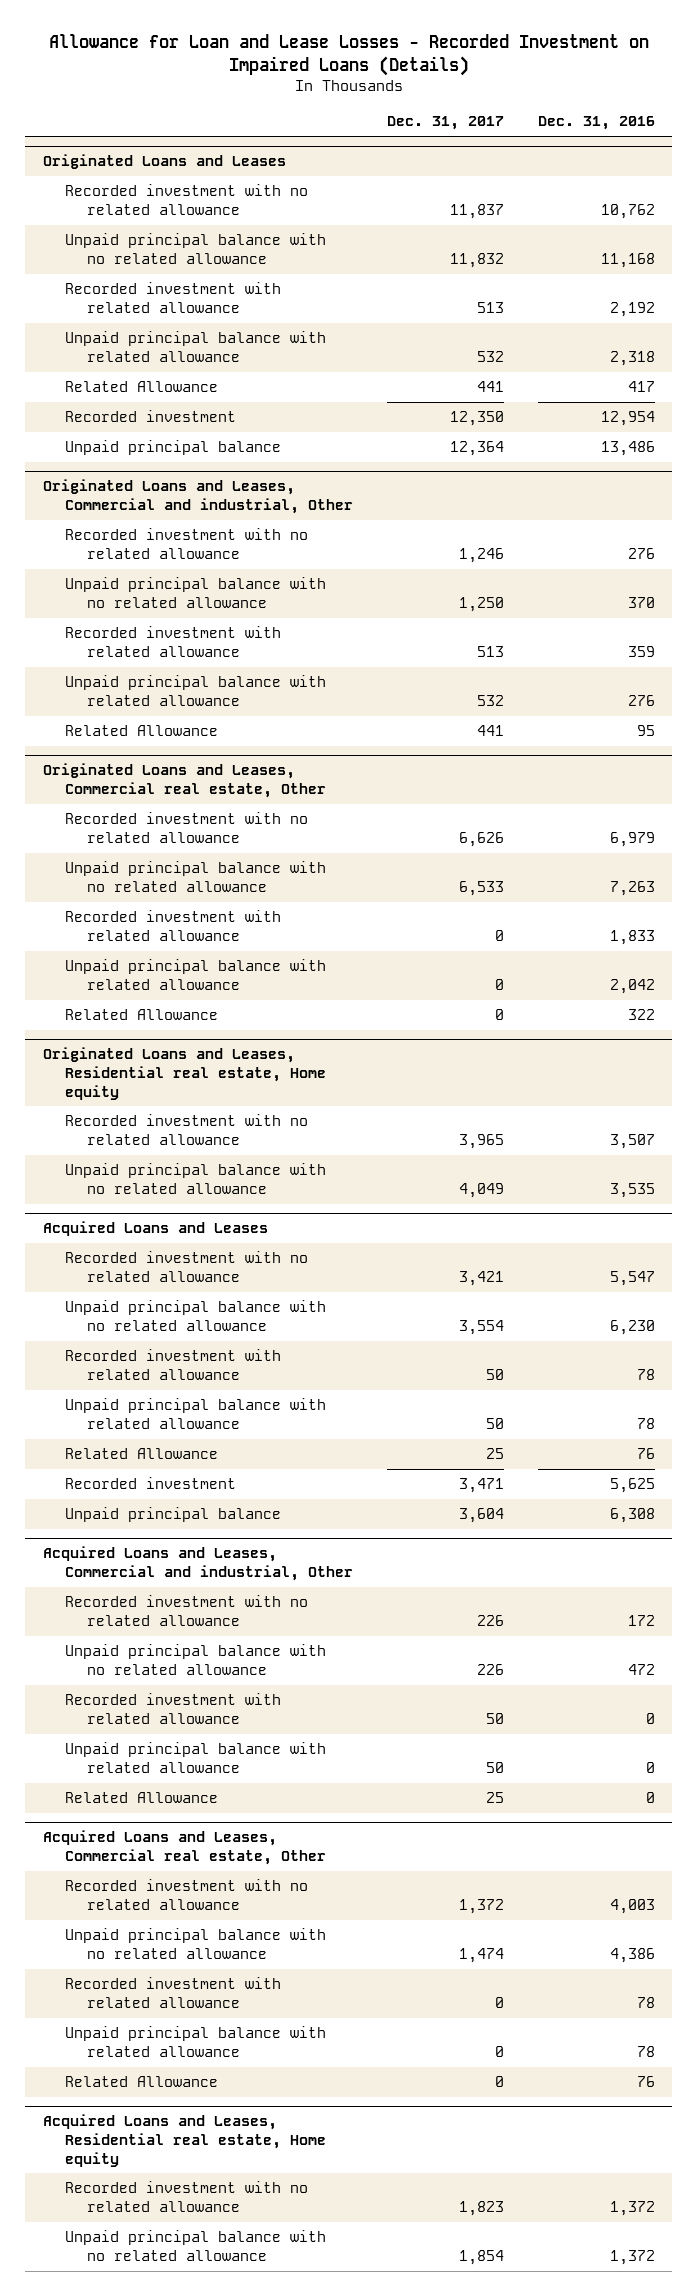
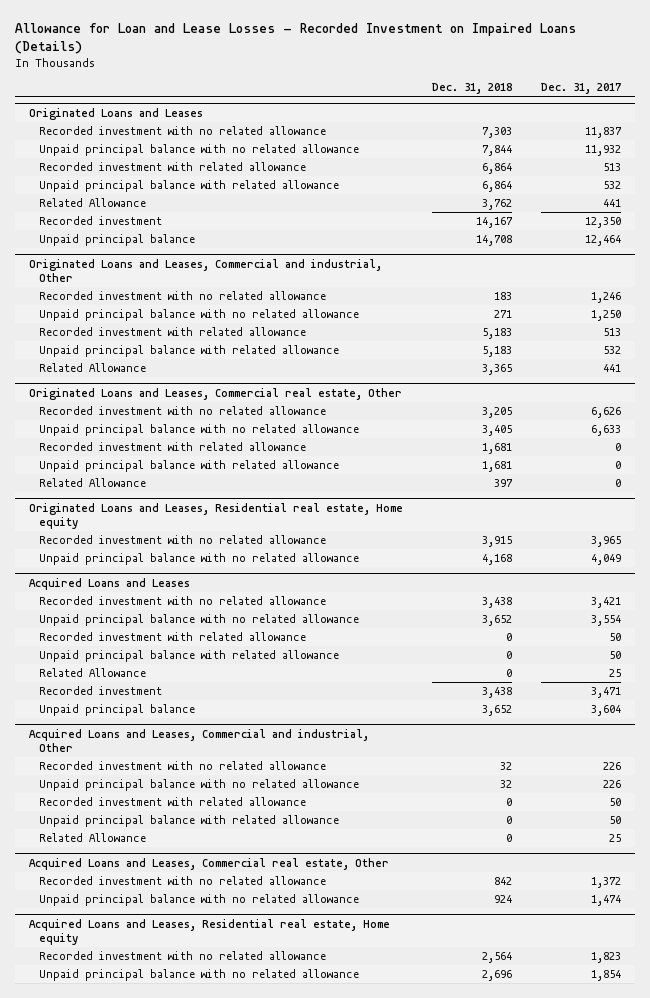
[538,116,656,131] Dec. 31, 2016 -> none
none -> [431,83,512,95] Dec. 31, 2018
[449,252,504,268] 11,832 -> [584,144,621,156] 11,932
[449,441,504,457] 12,364 -> [584,234,621,246] 12,464
[458,880,504,896] 6,533 -> [590,424,621,436] 6,633
[64,1977,281,2008] Recorded investment with related allowance -> none
[64,2026,326,2057] Unpaid principal balance with related allowance -> none
[64,2076,218,2088] Related Allowance -> none

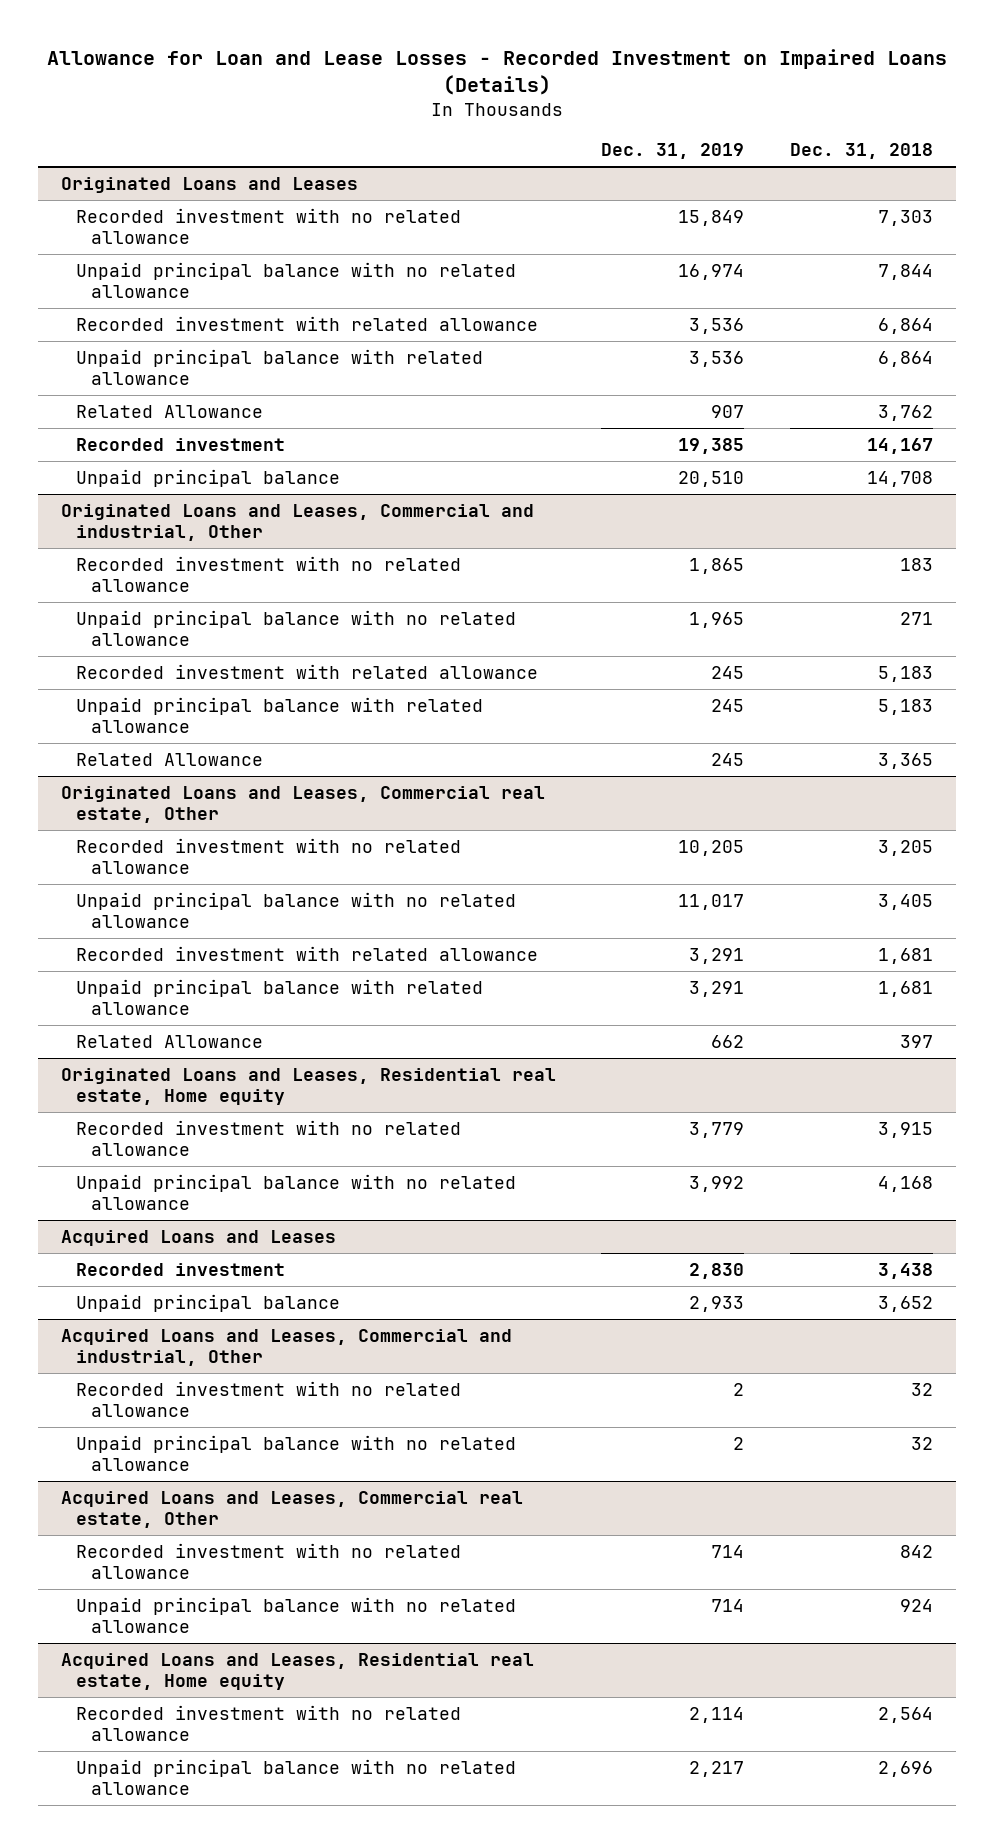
[540,83,621,95] Dec. 31, 2017 -> none
none -> [601,143,745,160] Dec. 31, 2019
[39,595,327,605] Recorded investment with no related allowance -> none
[39,613,360,626] Unpaid principal balance with no related allowance -> none
[39,631,307,641] Recorded investment with related allowance -> none
[39,649,340,662] Unpaid principal balance with related allowance -> none
[39,667,147,677] Related Allowance -> none
[39,796,307,806] Recorded investment with related allowance -> none
[39,814,340,827] Unpaid principal balance with related allowance -> none
[39,832,147,842] Related Allowance -> none

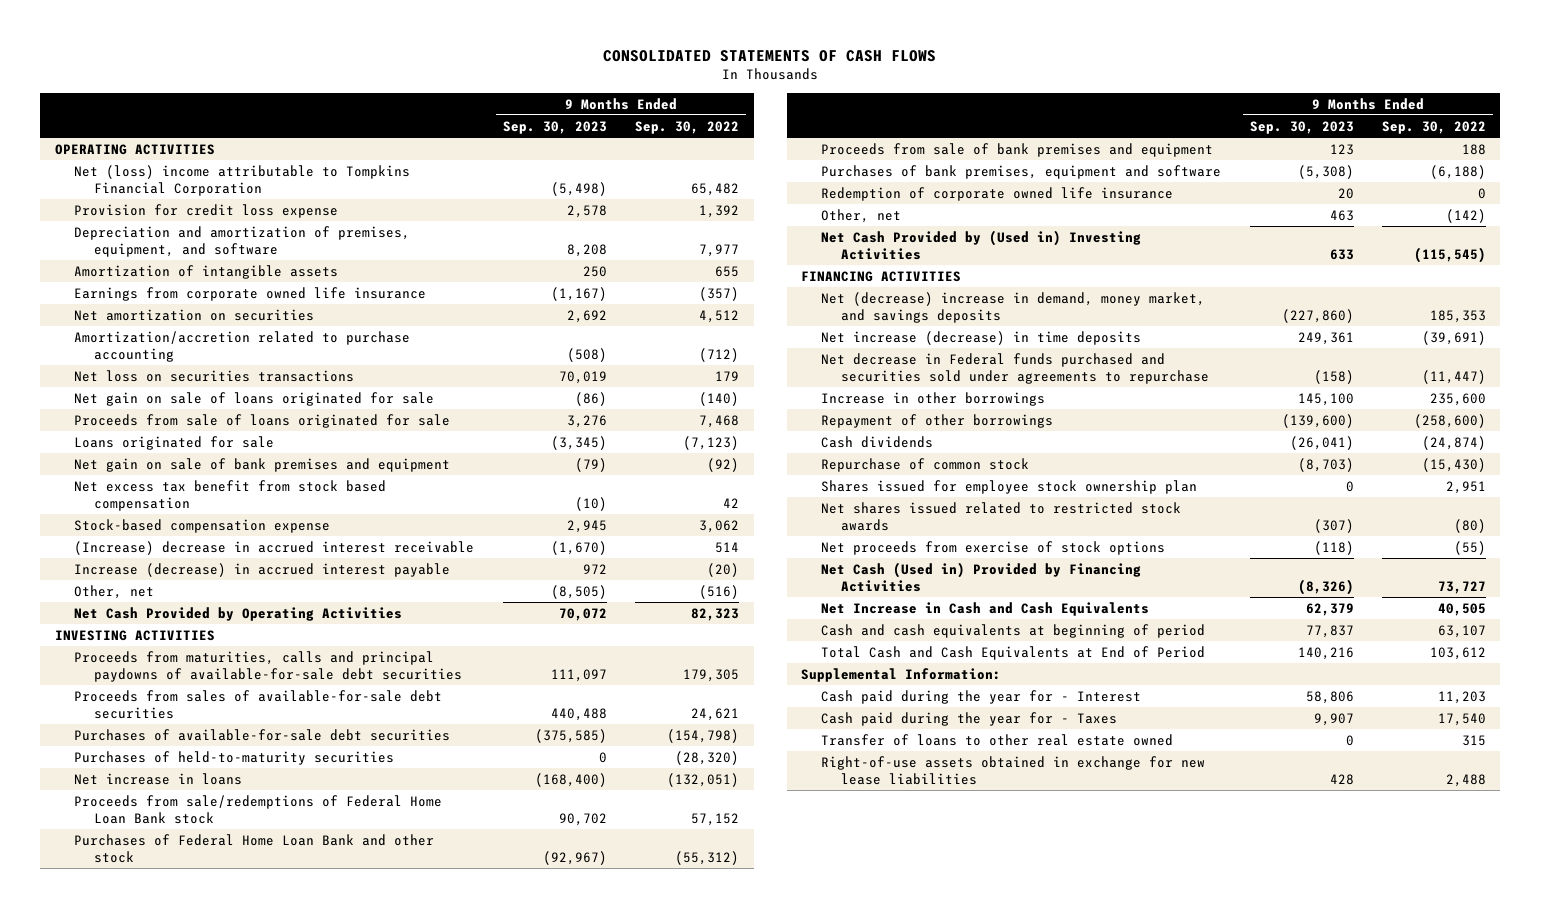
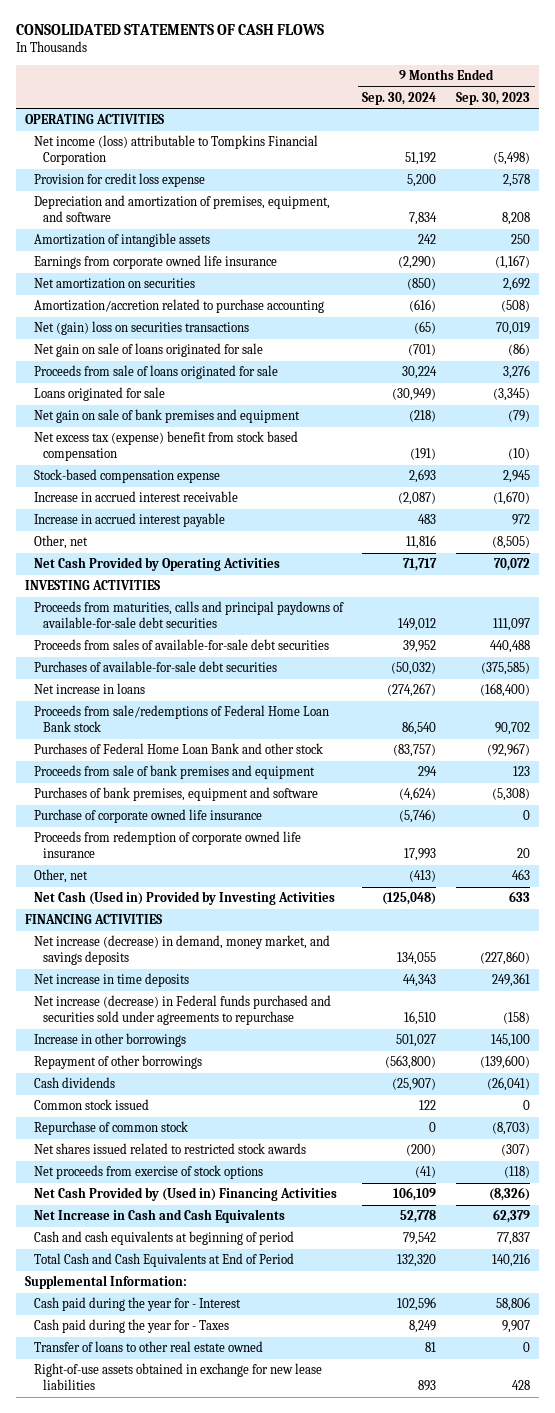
[635,120,740,134] Sep. 30, 2022 -> none
none -> [362,91,437,105] Sep. 30, 2024
[74,164,411,197] Net (loss) income attributable to Tompkins Financial Corporation -> [34,135,319,166] Net income (loss) attributable to Tompkins Financial Corporation
[74,369,355,382] Net loss on securities transactions -> [34,321,250,336] Net (gain) loss on securities transactions
[74,479,387,512] Net excess tax benefit from stock based compensation -> [34,431,299,462] Net excess tax (expense) benefit from stock based compensation
[74,540,475,555] (Increase) decrease in accrued interest receivable -> [34,491,239,503] Increase in accrued interest receivable
[74,562,451,577] Increase (decrease) in accrued interest payable -> [34,513,226,528] Increase in accrued interest payable
[74,750,395,765] Purchases of held-to-maturity securities -> none
none -> [34,809,263,824] Purchase of corporate owned life insurance
[821,186,1174,201] Redemption of corporate owned life insurance -> [34,831,302,859] Proceeds from redemption of corporate owned life insurance
[821,229,1142,261] Net Cash Provided by (Used in) Investing Activities -> [34,891,336,906] Net Cash (Used in) Provided by Investing Activities
[821,291,1206,324] Net (decrease) increase in demand, money market, and savings deposits -> [34,935,331,966] Net increase (decrease) in demand, money market, and savings deposits
[821,330,1142,345] Net increase (decrease) in time deposits -> [34,973,190,988] Net increase in time deposits
[821,352,1209,385] Net decrease in Federal funds purchased and securities sold under agreements to repurchase -> [34,995,332,1026] Net increase (decrease) in Federal funds purchased and securities sold under agreements to repurchase
none -> [34,1099,150,1111] Common stock issued
[821,479,1198,494] Shares issued for employee stock ownership plan -> none
[821,561,1142,593] Net Cash (Used in) Provided by Financing Activities -> [34,1187,338,1202] Net Cash Provided by (Used in) Financing Activities

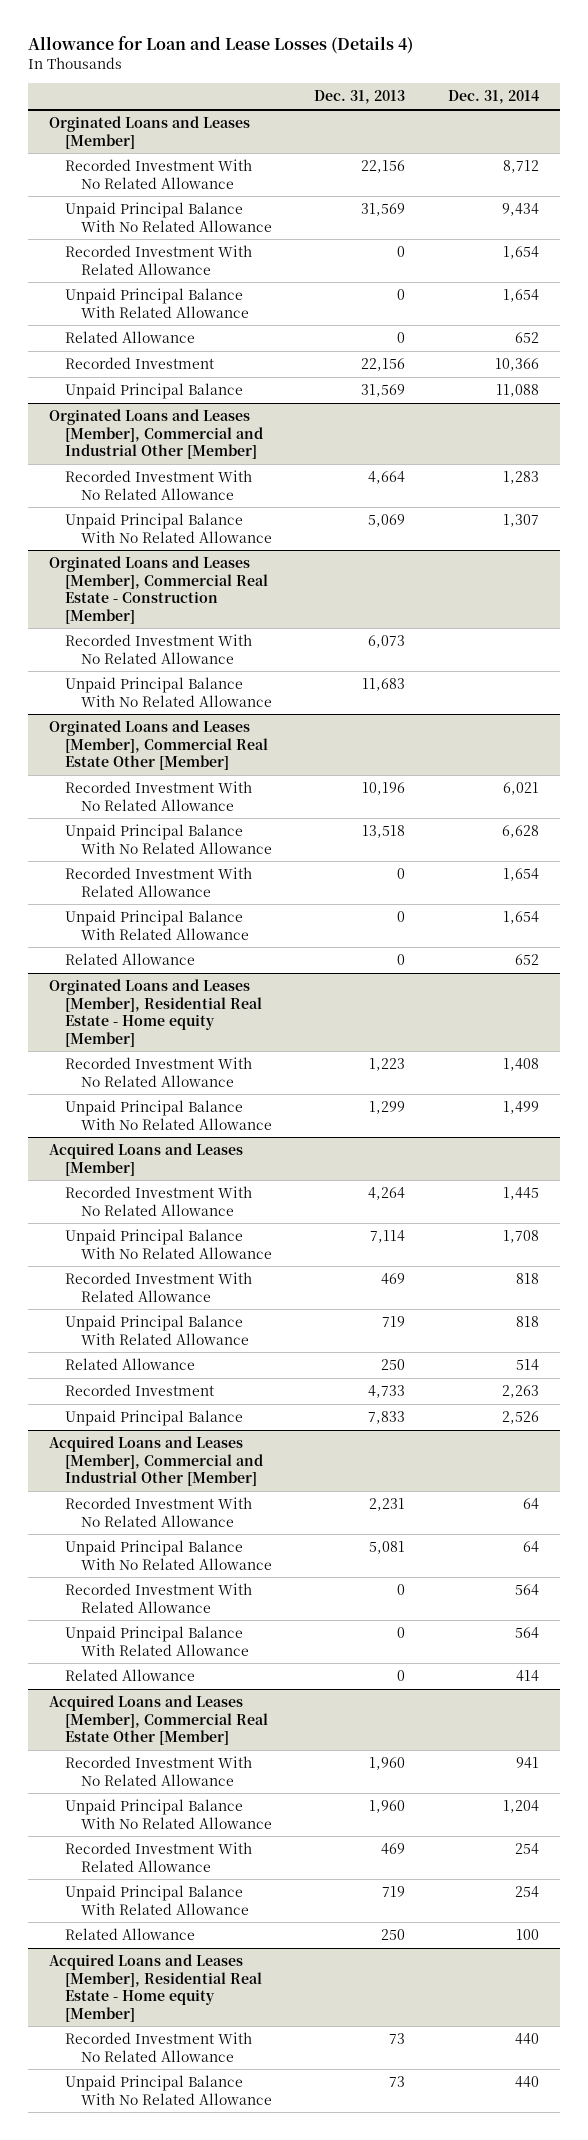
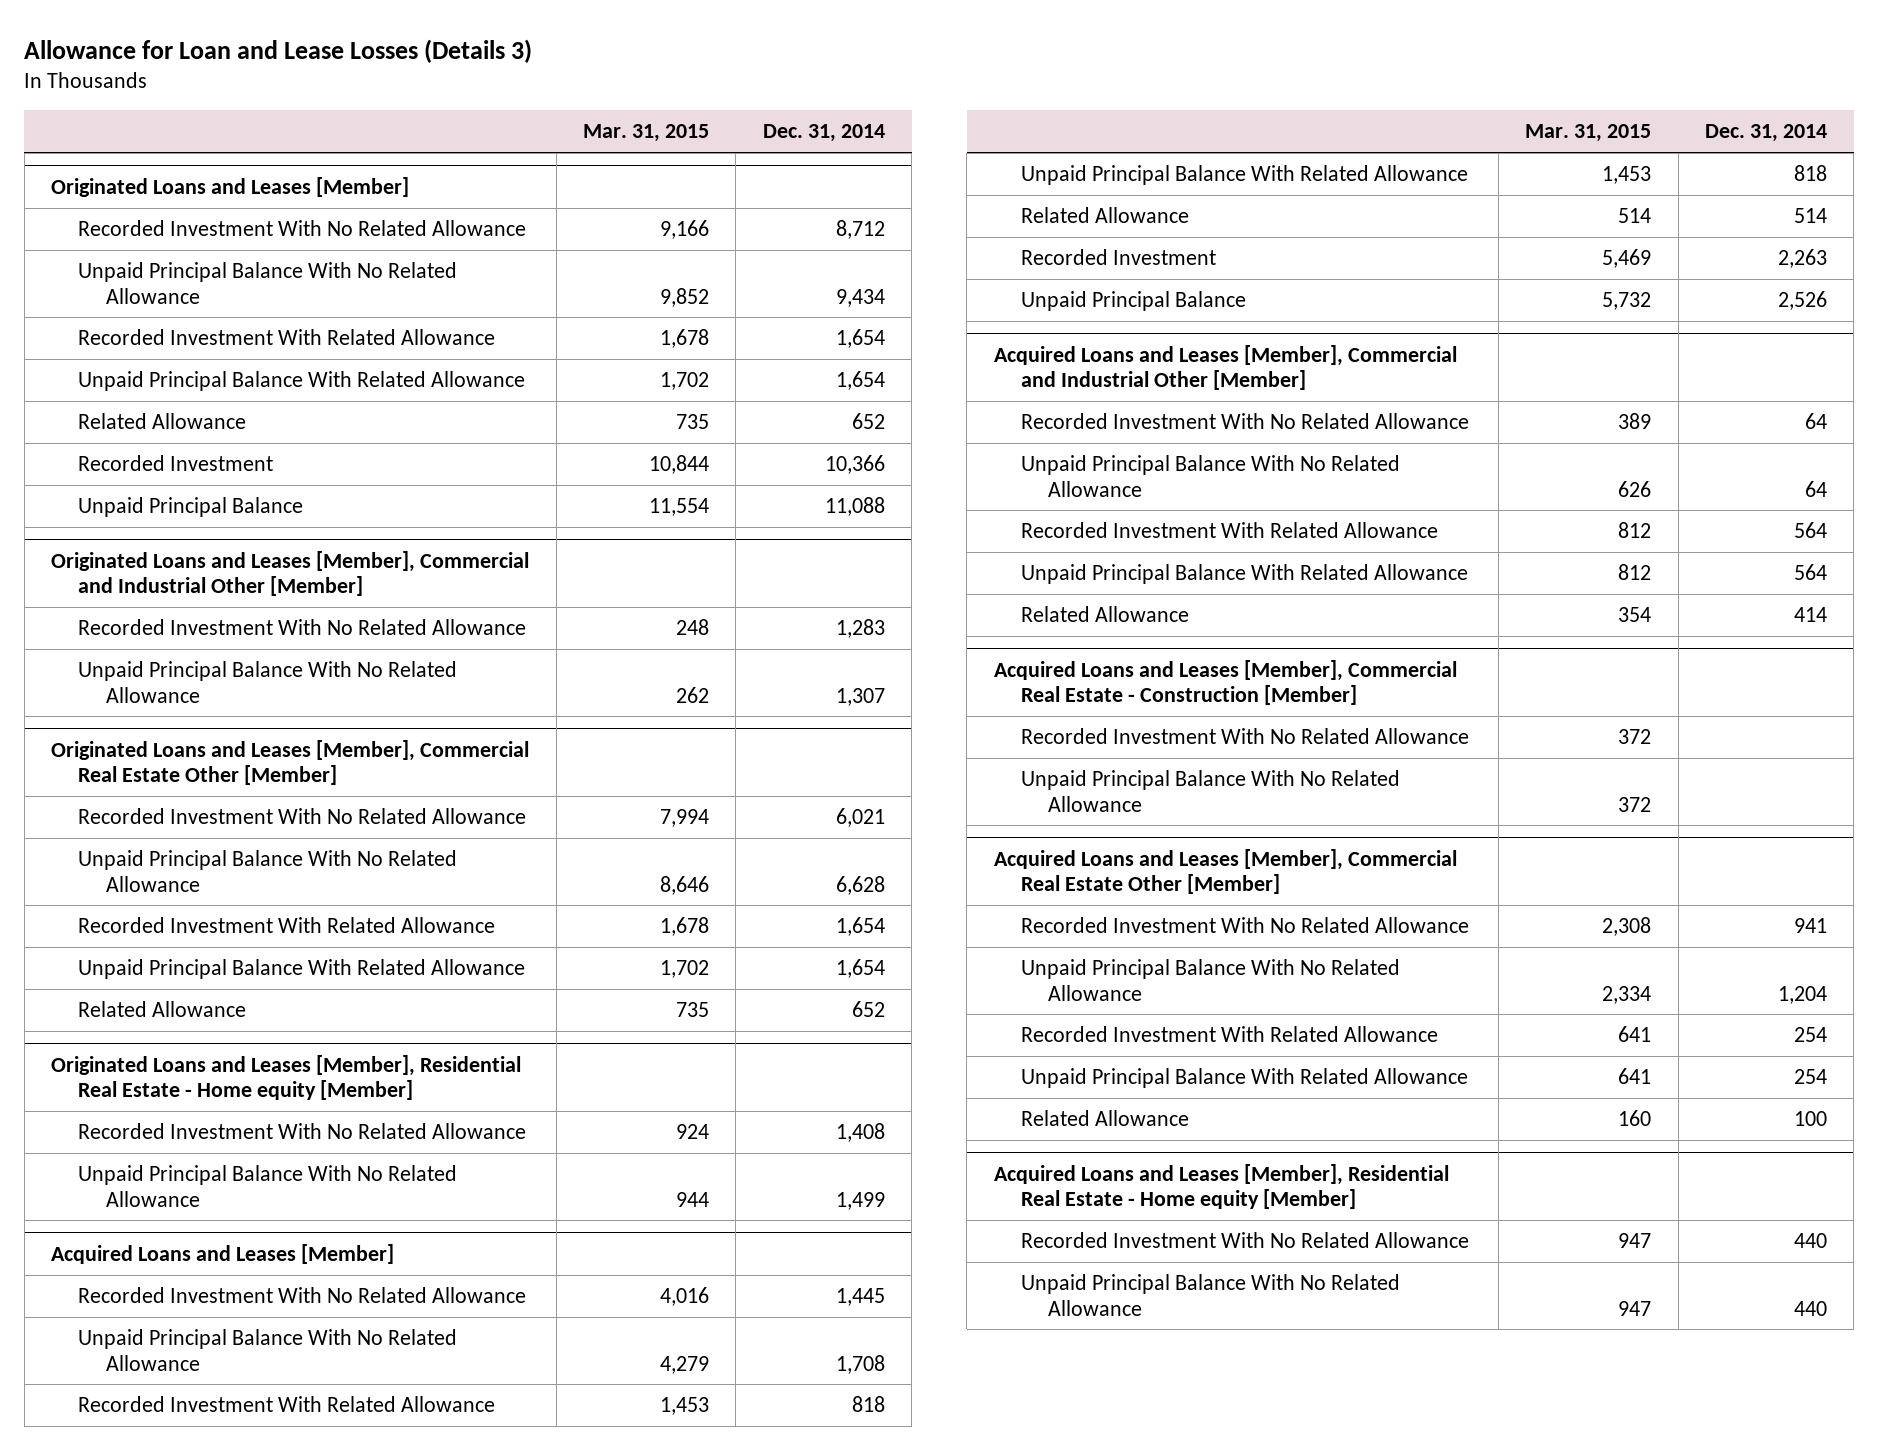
[28,36,414,55] Allowance for Loan and Lease Losses (Details 4) -> [24,38,533,63] Allowance for Loan and Lease Losses (Details 3)
[314,90,406,105] Dec. 31, 2013 -> none
none -> [582,124,709,143] Mar. 31, 2015
[49,116,251,149] Orginated Loans and Leases [Member] -> [51,176,410,197] Originated Loans and Leases [Member]
[49,409,264,460] Orginated Loans and Leases [Member], Commercial and Industrial Other [Member] -> [51,550,530,597] Originated Loans and Leases [Member], Commercial and Industrial Other [Member]
[49,556,269,624] Orginated Loans and Leases [Member], Commercial Real Estate - Construction [Member] -> none
[65,634,253,664] Recorded Investment With No Related Allowance -> none
[65,677,273,707] Unpaid Principal Balance With No Related Allowance -> none
[49,720,269,771] Orginated Loans and Leases [Member], Commercial Real Estate Other [Member] -> [51,739,530,786] Originated Loans and Leases [Member], Commercial Real Estate Other [Member]
[49,979,263,1047] Orginated Loans and Leases [Member], Residential Real Estate - Home equity [Member] -> [51,1054,522,1101] Originated Loans and Leases [Member], Residential Real Estate - Home equity [Member]
none -> [993,659,1457,706] Acquired Loans and Leases [Member], Commercial Real Estate - Construction [Member]
none -> [1020,728,1469,745] Recorded Investment With No Related Allowance
none -> [1020,770,1400,812] Unpaid Principal Balance With No Related Allowance

